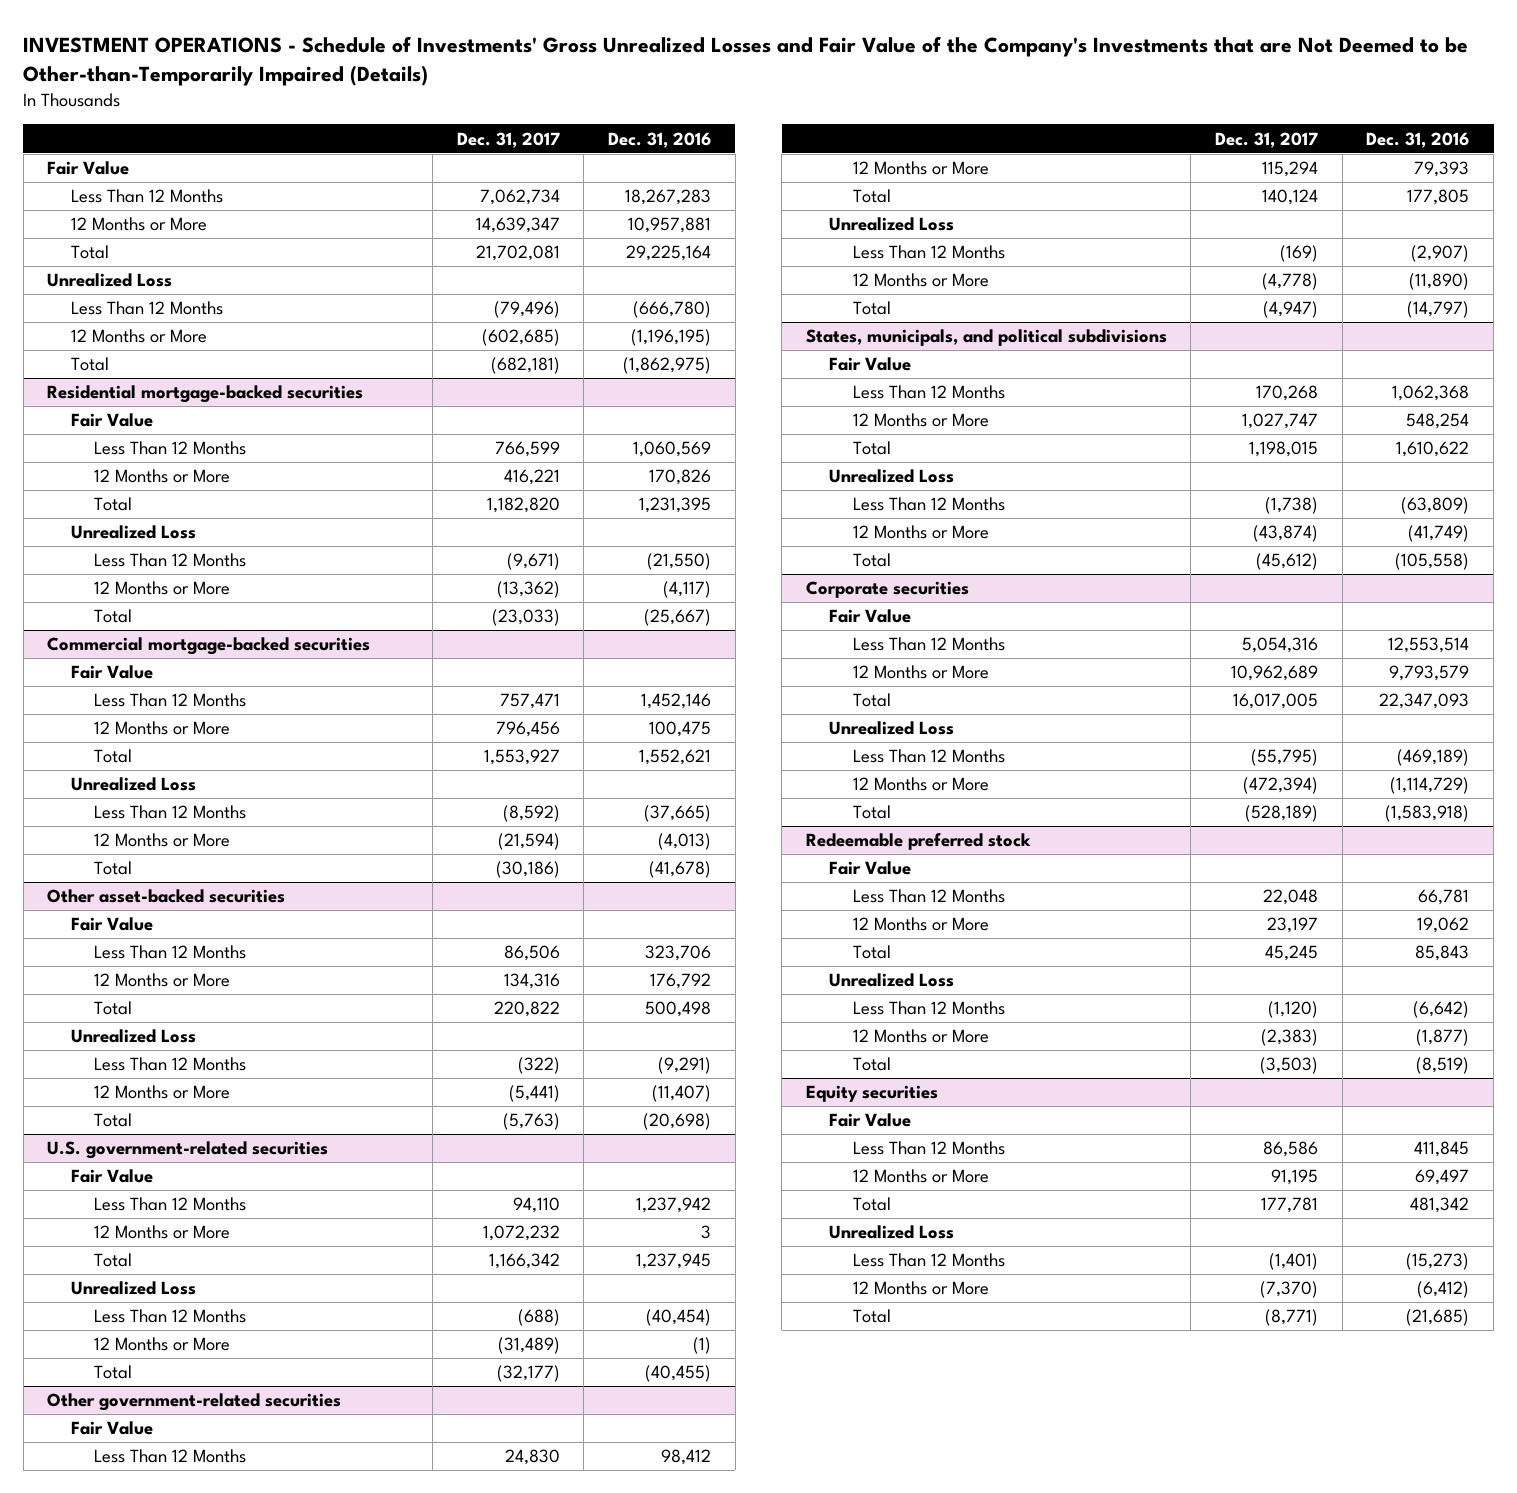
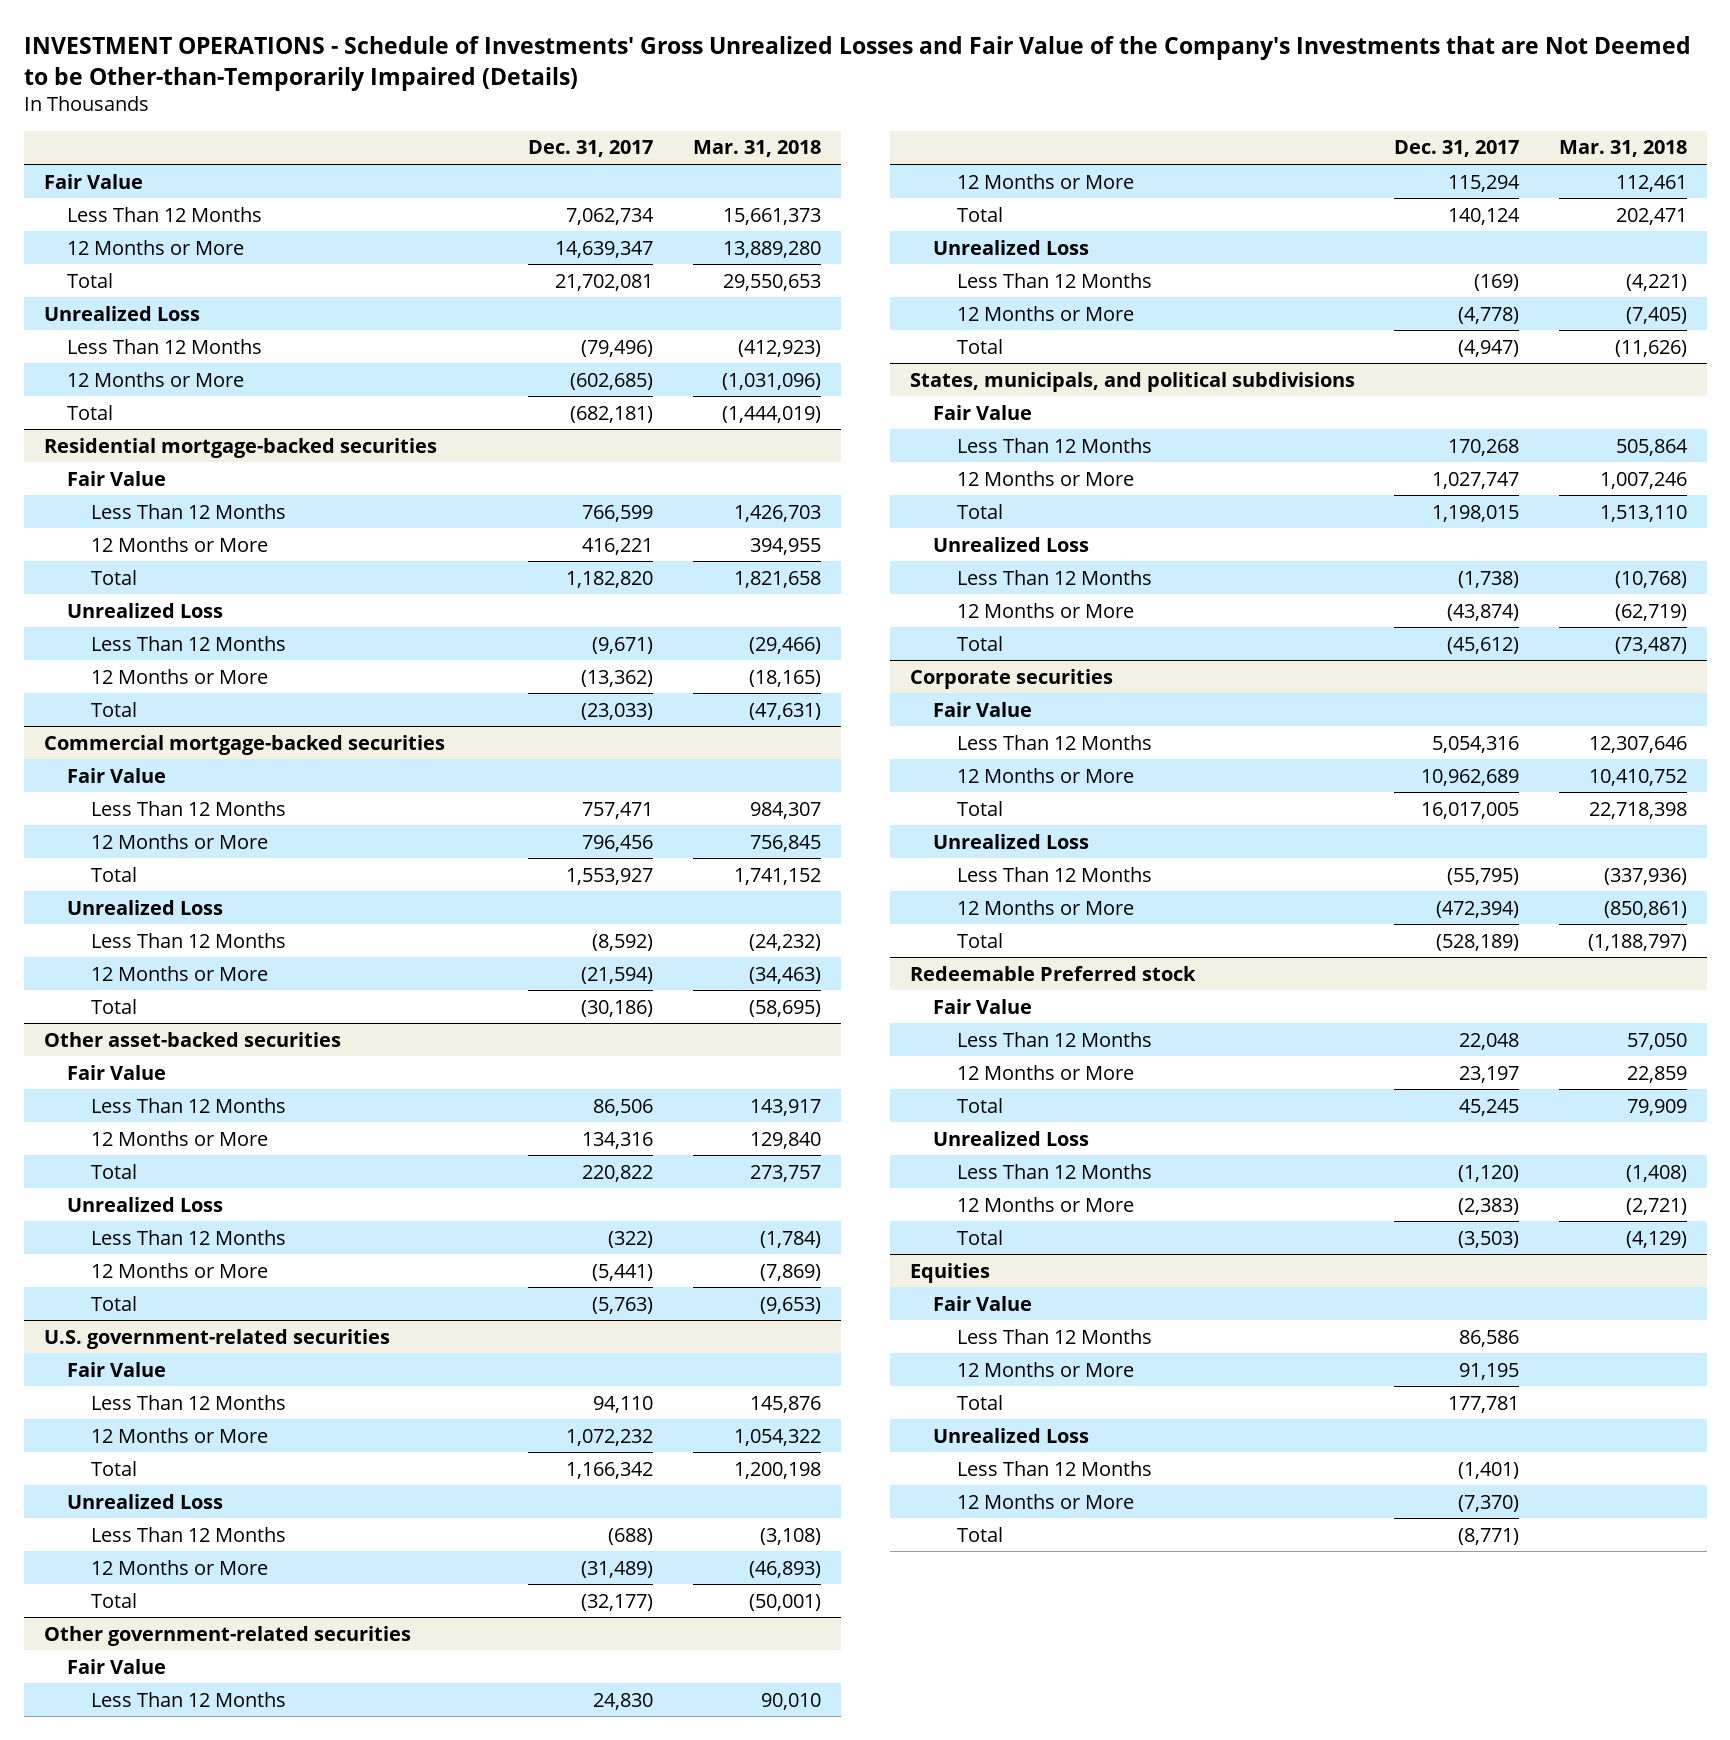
[607,131,711,148] Dec. 31, 2016 -> none
none -> [692,140,821,158] Mar. 31, 2018
[805,833,1031,851] Redeemable preferred stock -> [909,965,1196,981] Redeemable Preferred stock
[805,1085,938,1103] Equity securities -> [909,1262,990,1283] Equities

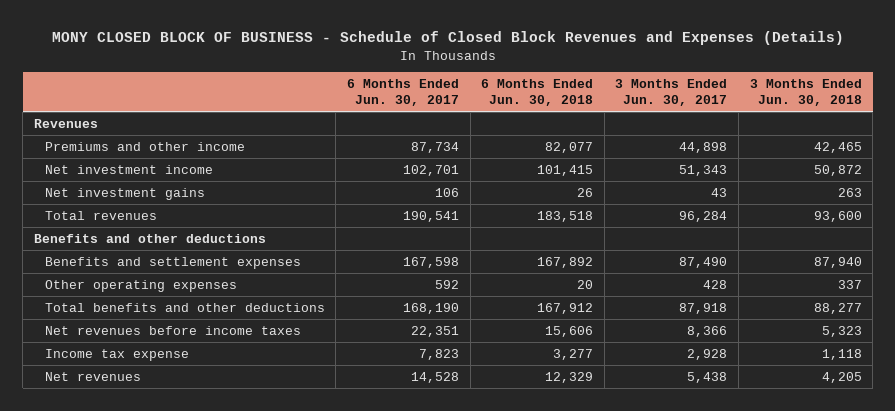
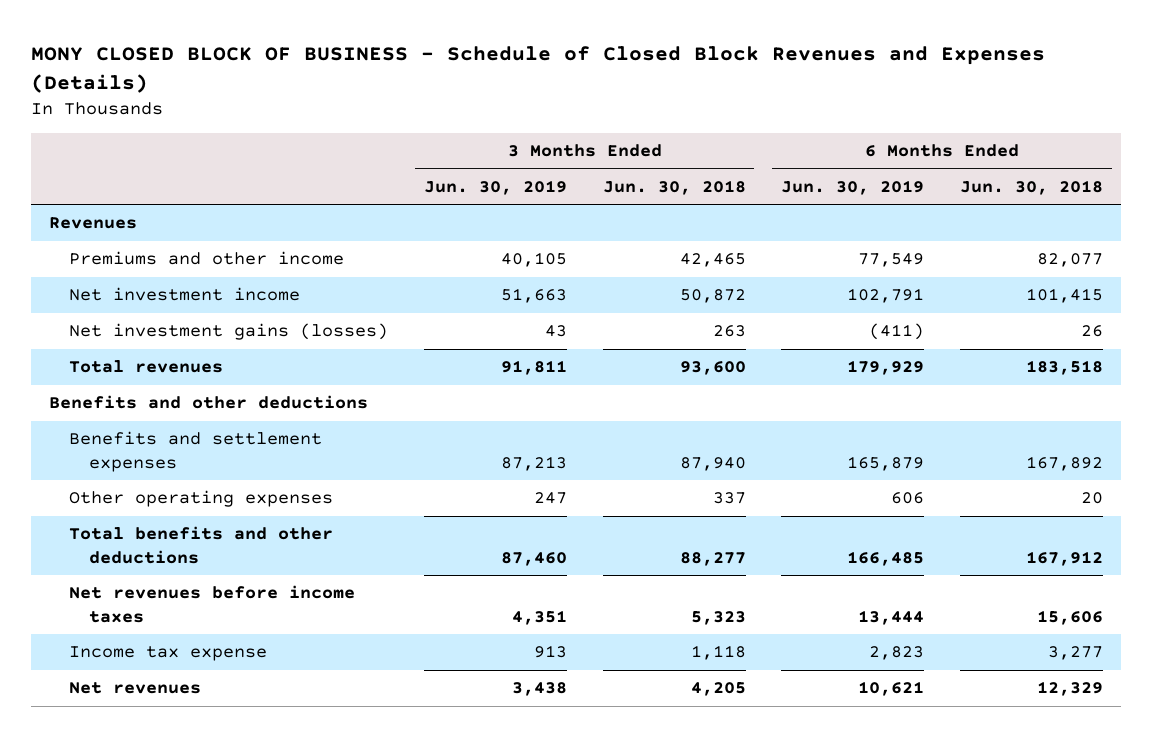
[346,79,459,107] 6 Months Ended Jun. 30, 2017 -> none
[615,79,728,107] 3 Months Ended Jun. 30, 2017 -> none
none -> [423,179,567,195] Jun. 30, 2019
none -> [781,179,925,195] Jun. 30, 2019
[44,187,205,200] Net investment gains -> [69,323,389,341] Net investment gains (losses)

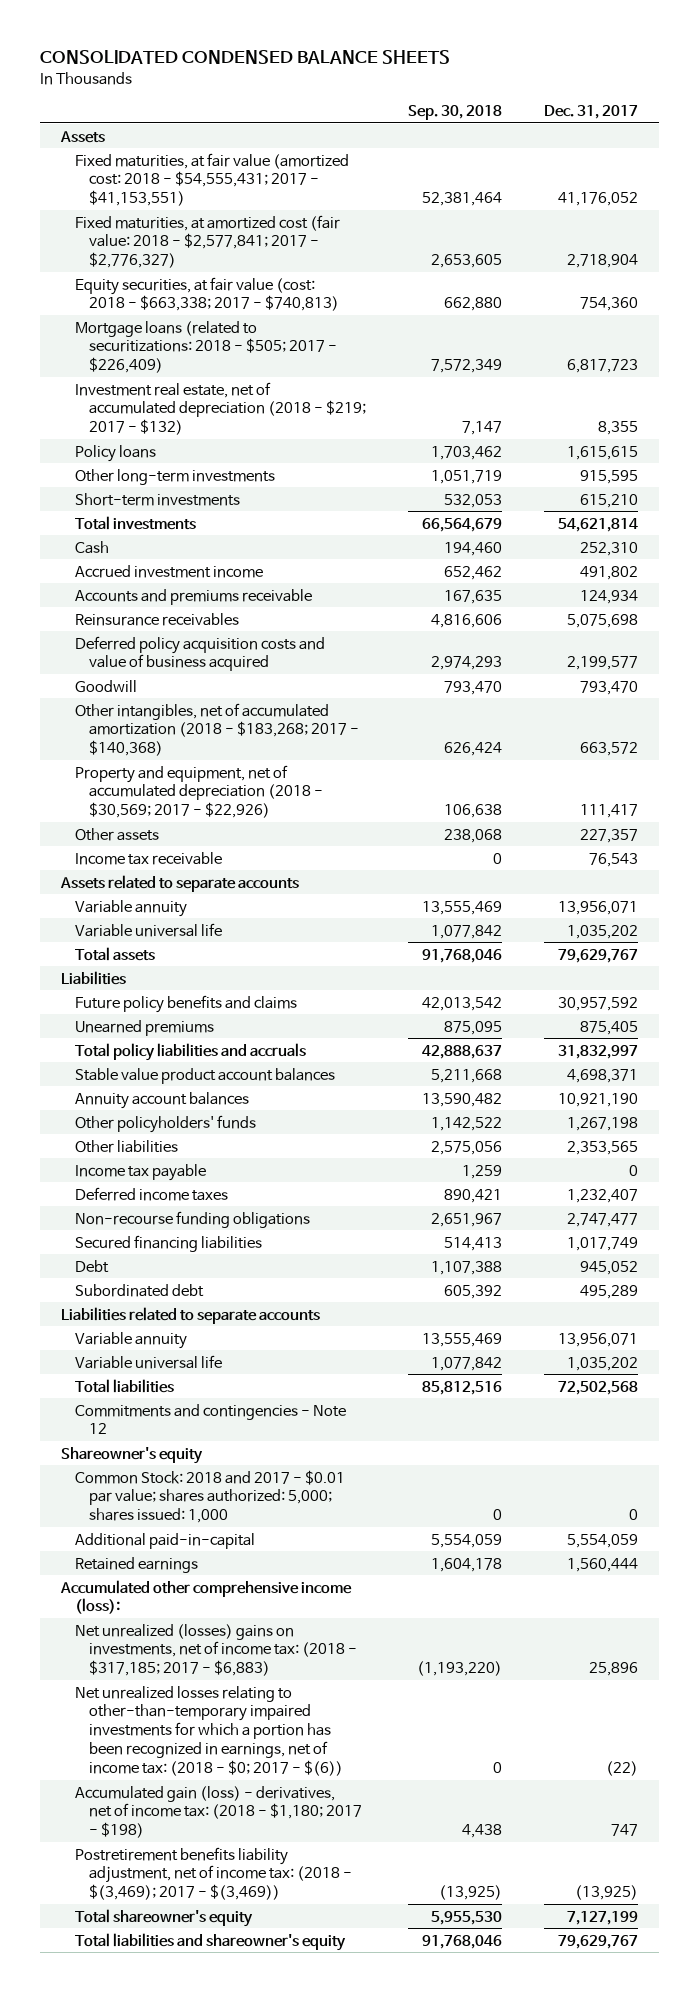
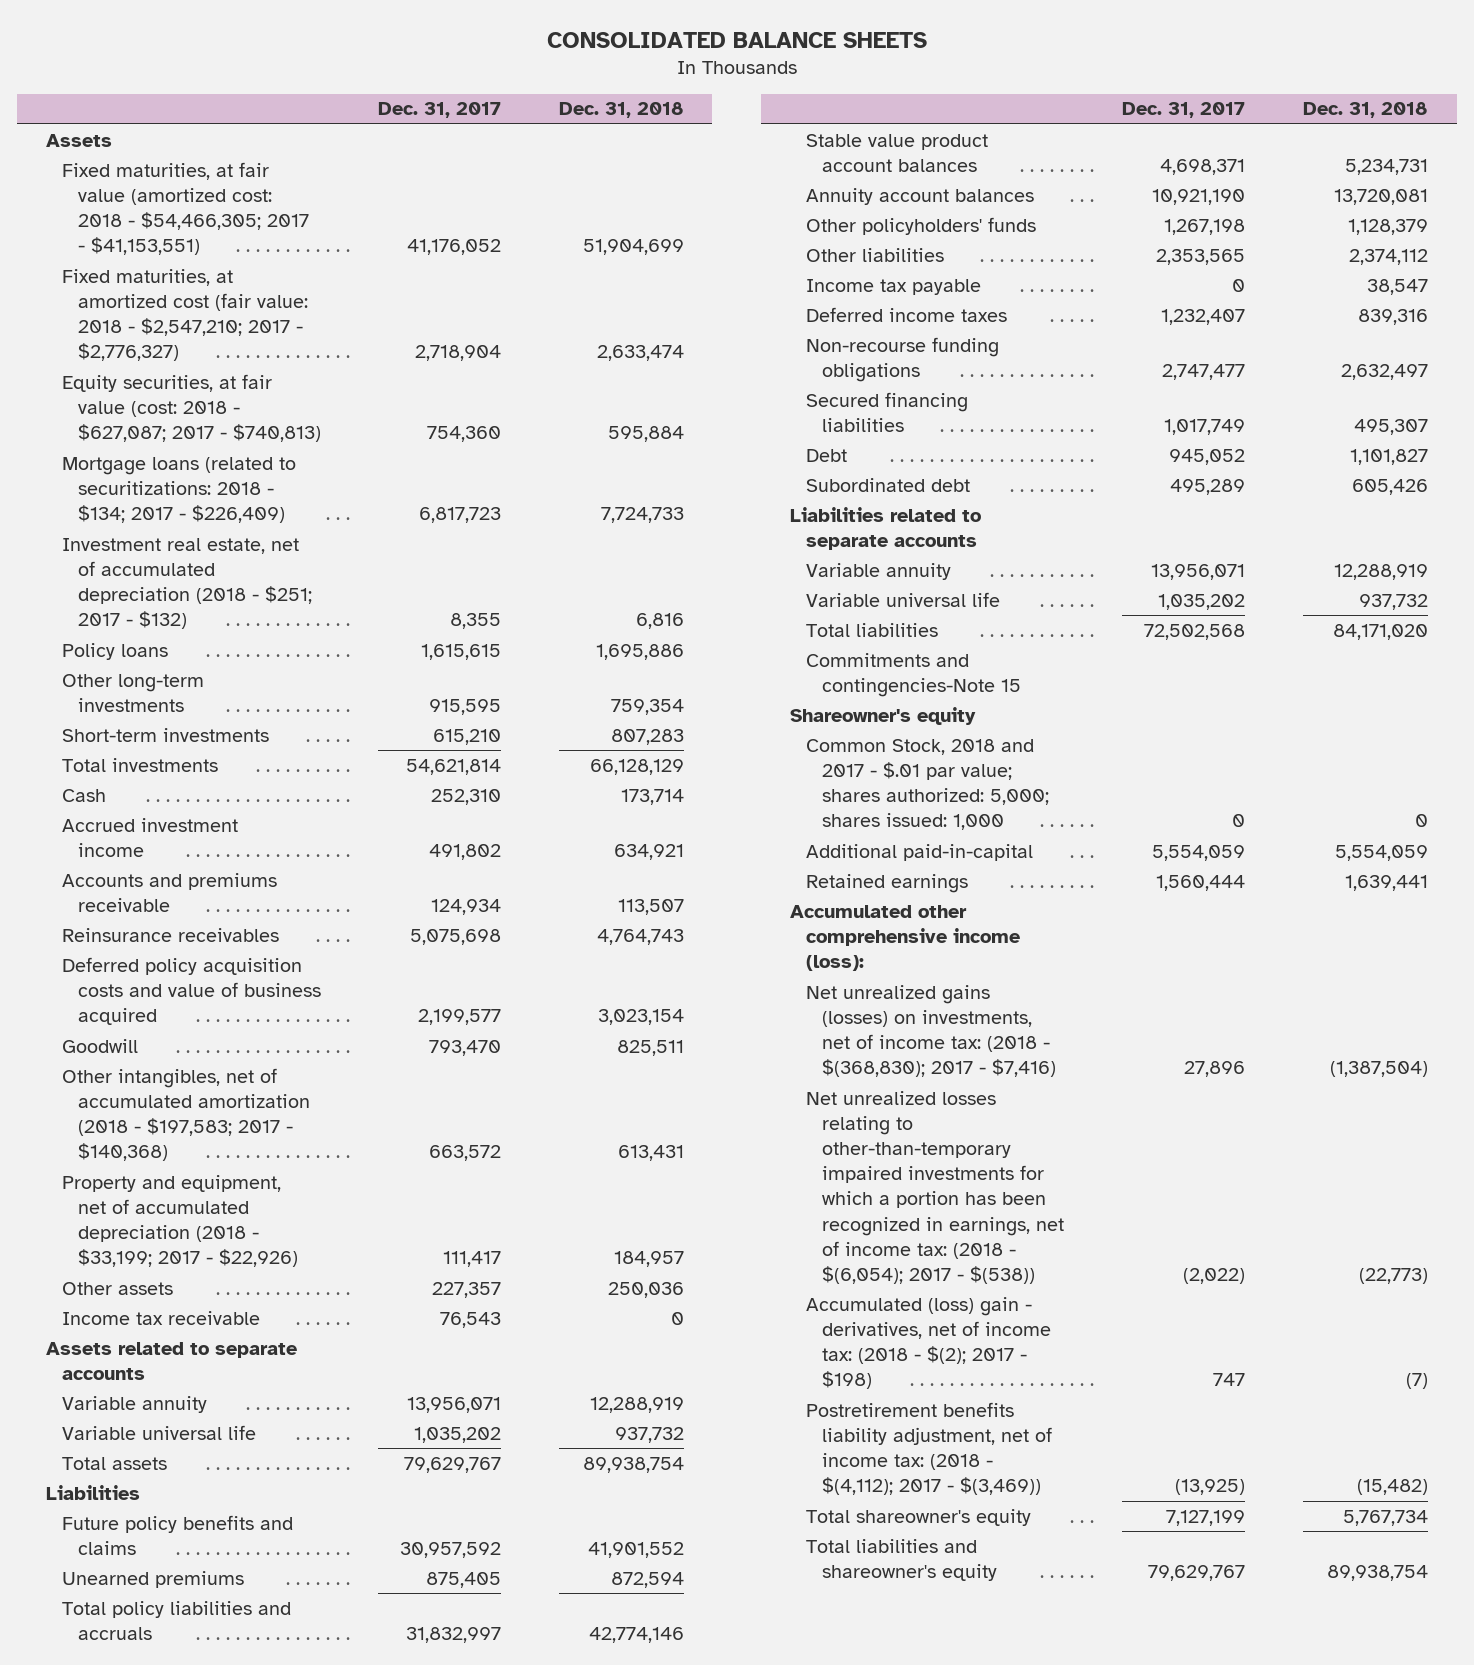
[39,50,450,65] CONSOLIDATED CONDENSED BALANCE SHEETS -> [546,31,927,48] CONSOLIDATED BALANCE SHEETS
[408,105,503,121] Sep. 30, 2018 -> none
none -> [558,102,684,119] Dec. 31, 2018
[75,152,350,207] Fixed maturities, at fair value (amortized cost: 2018 - $54,555,431; 2017 - $41,153,551) -> [61,161,309,256] Fixed maturities, at fair value (amortized cost: 2018 - $54,466,305; 2017 - $41,153,551)
[75,214,341,269] Fixed maturities, at amortized cost (fair value: 2018 - $2,577,841; 2017 - $2,776,327) -> [61,268,308,362] Fixed maturities, at amortized cost (fair value: 2018 - $2,547,210; 2017 - $2,776,327)
[75,276,340,312] Equity securities, at fair value (cost: 2018 - $663,338; 2017 - $740,813) -> [61,373,321,443] Equity securities, at fair value (cost: 2018 - $627,087; 2017 - $740,813)
[75,320,338,374] Mortgage loans (related to securitizations: 2018 - $505; 2017 - $226,409) -> [61,456,296,524] Mortgage loans (related to securitizations: 2018 - $134; 2017 - $226,409)
[75,381,367,436] Investment real estate, net of accumulated depreciation (2018 - $219; 2017 - $132) -> [61,537,312,630] Investment real estate, net of accumulated depreciation (2018 - $251; 2017 - $132)
[75,702,360,757] Other intangibles, net of accumulated amortization (2018 - $183,268; 2017 - $140,368) -> [61,1067,310,1162] Other intangibles, net of accumulated amortization (2018 - $197,583; 2017 - $140,368)
[75,764,324,819] Property and equipment, net of accumulated depreciation (2018 - $30,569; 2017 - $22,926) -> [61,1174,298,1268] Property and equipment, net of accumulated depreciation (2018 - $33,199; 2017 - $22,926)
[75,1403,347,1435] Commitments and contingencies - Note 12 -> [806,652,1021,697] Commitments and contingencies-Note 15
[75,1469,346,1524] Common Stock: 2018 and 2017 - $0.01 par value; shares authorized: 5,000; shares issued: 1,000 -> [806,738,1049,831] Common Stock, 2018 and 2017 - $.01 par value; shares authorized: 5,000; shares issued: 1,000
[75,1623,358,1677] Net unrealized (losses) gains on investments, net of income tax: (2018 - $317,185; 2017 - $6,883) -> [806,984,1056,1078] Net unrealized gains (losses) on investments, net of income tax: (2018 - $(368,830); 2017 - $7,416)
[589,1662,639,1677] 25,896 -> [1184,1061,1246,1078] 27,896
[75,1685,344,1777] Net unrealized losses relating to other-than-temporary impaired investments for which a portion has been recognized in earnings, net of income tax: (2018 - $0; 2017 - $(6)) -> [806,1090,1064,1285] Net unrealized losses relating to other-than-temporary impaired investments for which a portion has been recognized in earnings, net of income tax: (2018 - $(6,054); 2017 - $(538))
[606,1761,639,1777] (22) -> [1183,1268,1246,1285] (2,022)
[75,1785,363,1839] Accumulated gain (loss) - derivatives, net of income tax: (2018 - $1,180; 2017 - $198) -> [806,1296,1051,1390] Accumulated (loss) gain - derivatives, net of income tax: (2018 - $(2); 2017 - $198)
[75,1846,353,1901] Postretirement benefits liability adjustment, net of income tax: (2018 - $(3,469); 2017 - $(3,469)) -> [806,1401,1052,1496] Postretirement benefits liability adjustment, net of income tax: (2018 - $(4,112); 2017 - $(3,469))

